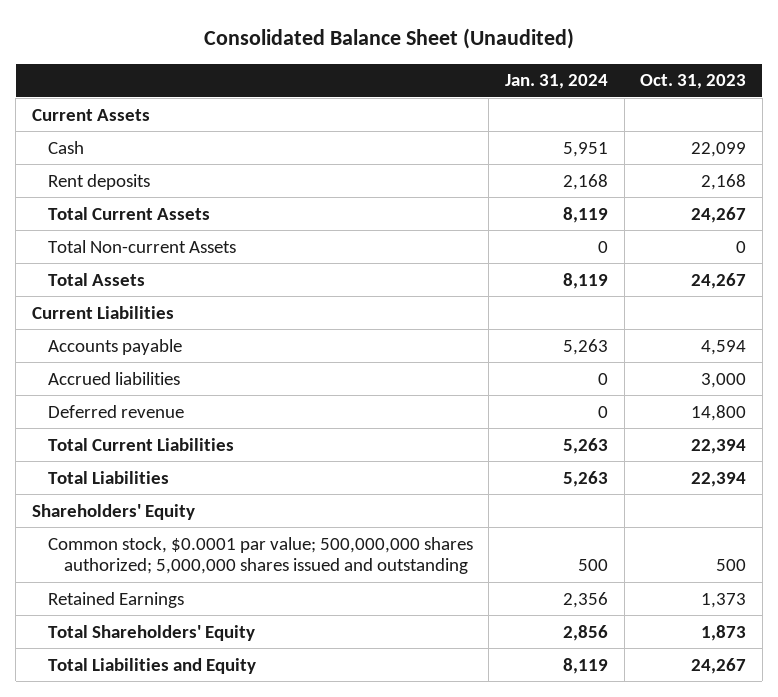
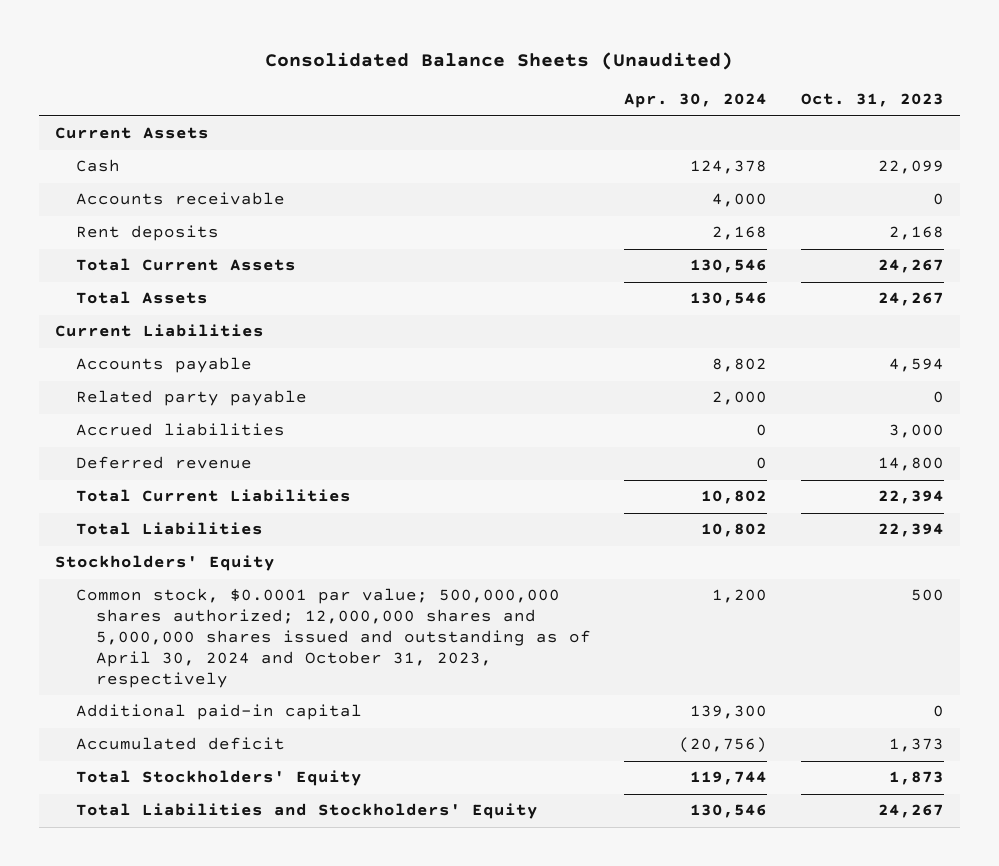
[204,27,575,49] Consolidated Balance Sheet (Unaudited) -> [265,51,734,70] Consolidated Balance Sheets (Unaudited)
[505,74,609,90] Jan. 31, 2024 -> none
none -> [624,93,768,109] Apr. 30, 2024
none -> [75,192,285,206] Accounts receivable
[47,239,236,253] Total Non-current Assets -> none
none -> [75,390,307,407] Related party payable
[31,503,195,520] Shareholders' Equity -> [55,555,276,572] Stockholders' Equity
[47,536,473,575] Common stock, $0.0001 par value; 500,000,000 shares authorized; 5,000,000 shares issued and outstanding -> [75,588,592,688] Common stock, $0.0001 par value; 500,000,000 shares authorized; 12,000,000 shares and 5,000,000 shares issued and outstanding as of April 30, 2024 and October 31, 2023, respectively
none -> [75,704,362,721] Additional paid-in capital
[47,591,184,608] Retained Earnings -> [75,737,285,751] Accumulated deficit
[47,624,255,641] Total Shareholders' Equity -> [75,770,362,787] Total Stockholders' Equity
[47,657,256,674] Total Liabilities and Equity -> [75,803,538,820] Total Liabilities and Stockholders' Equity

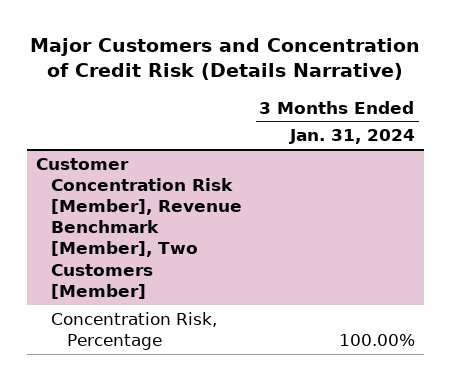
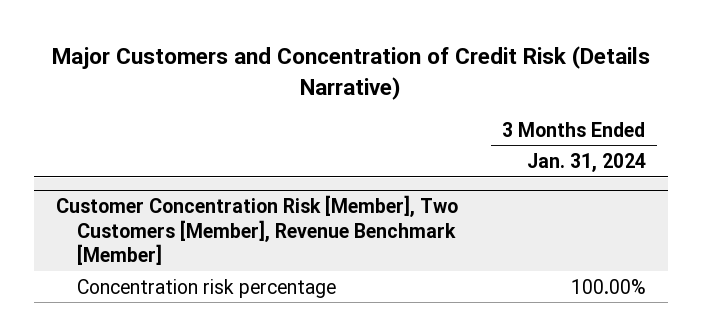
[35,157,243,299] Customer Concentration Risk [Member], Revenue Benchmark [Member], Two Customers [Member] -> [56,194,459,266] Customer Concentration Risk [Member], Two Customers [Member], Revenue Benchmark [Member]
[51,311,218,350] Concentration Risk, Percentage -> [76,278,336,298] Concentration risk percentage

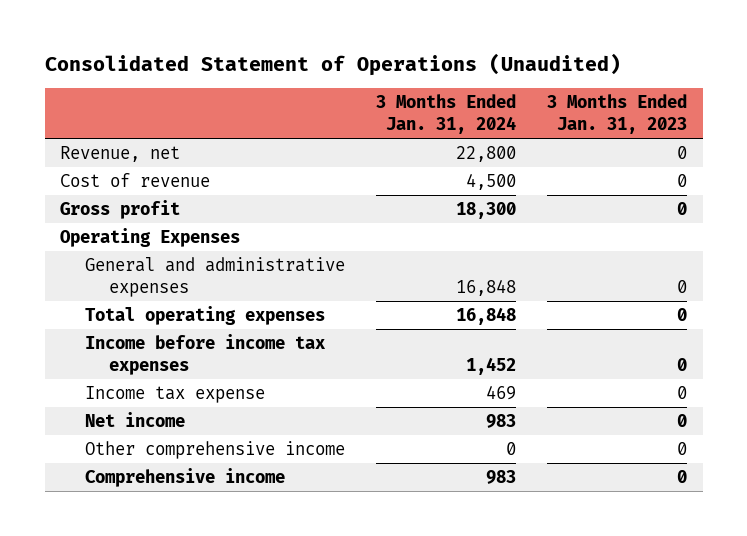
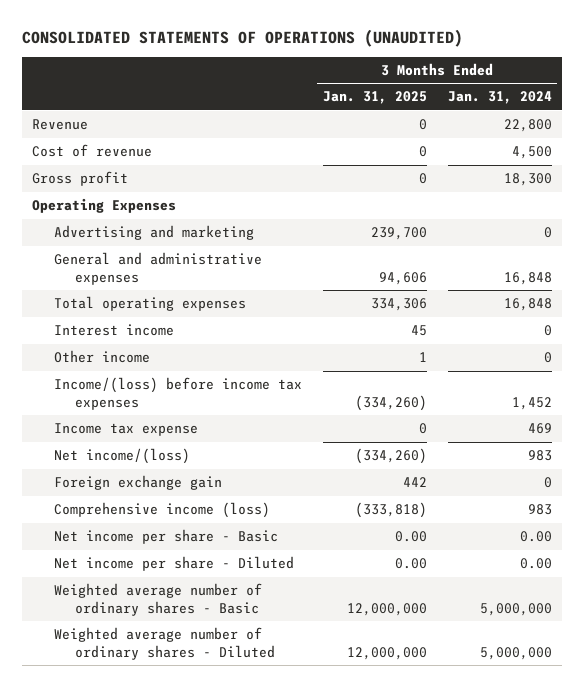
[44,53,621,77] Consolidated Statement of Operations (Unaudited) -> [21,29,463,48] CONSOLIDATED STATEMENTS OF OPERATIONS (UNAUDITED)
[547,94,688,135] 3 Months Ended Jan. 31, 2023 -> none
none -> [322,91,427,105] Jan. 31, 2025
[60,146,181,163] Revenue, net -> [32,119,89,131] Revenue
none -> [53,225,254,241] Advertising and marketing
none -> [53,324,174,337] Interest income
none -> [53,350,150,364] Other income
[84,334,326,375] Income before income tax expenses -> [53,377,302,411] Income/(loss) before income tax expenses
[84,441,345,460] Other comprehensive income -> none
[84,412,185,428] Net income -> [53,448,190,465] Net income/(loss)
none -> [53,475,222,491] Foreign exchange gain
[84,468,285,488] Comprehensive income -> [53,502,270,519] Comprehensive income (loss)
none -> [53,529,278,545] Net income per share - Basic
none -> [53,556,294,572] Net income per share - Diluted
none -> [53,583,262,617] Weighted average number of ordinary shares - Basic
none -> [53,627,276,661] Weighted average number of ordinary shares - Diluted

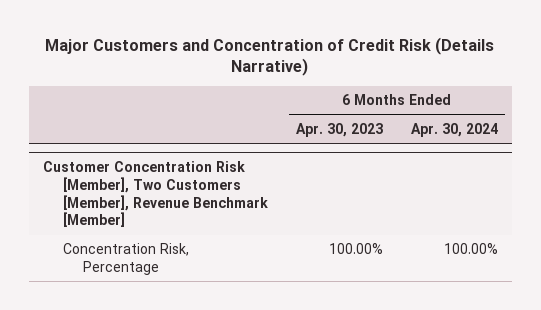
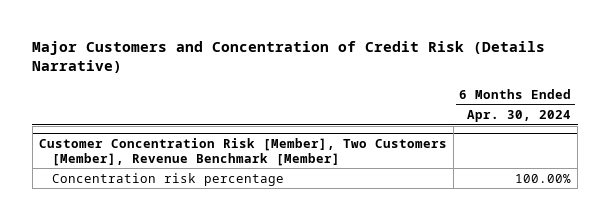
[295,123,383,138] Apr. 30, 2023 -> none
[62,243,189,276] Concentration Risk, Percentage -> [52,172,285,186] Concentration risk percentage

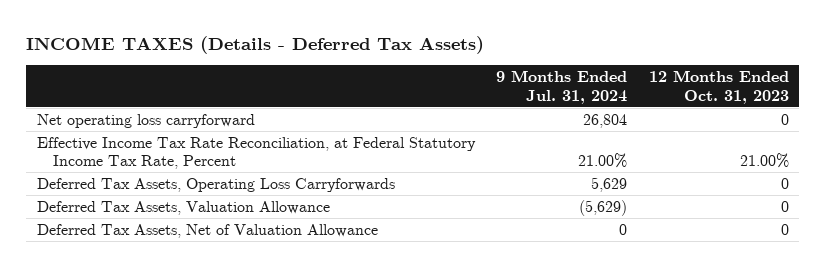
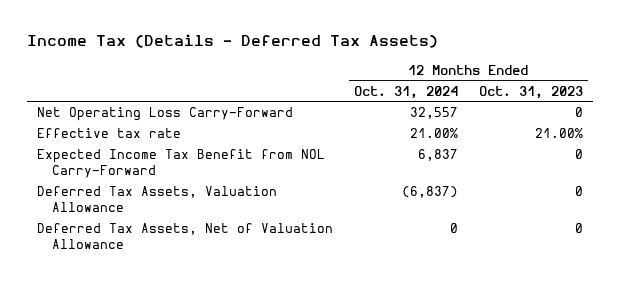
[26,35,485,54] INCOME TAXES (Details - Deferred Tax Assets) -> [26,34,438,49] Income Tax (Details - Deferred Tax Assets)
[496,70,628,104] 9 Months Ended Jul. 31, 2024 -> none
none -> [353,85,458,99] Oct. 31, 2024
[36,136,476,170] Effective Income Tax Rate Reconciliation, at Federal Statutory Income Tax Rate, Percent -> none
[36,113,255,128] Net operating loss carryforward -> [36,107,293,122] Net Operating Loss Carry-Forward
none -> [36,128,181,139] Effective tax rate
[36,177,395,192] Deferred Tax Assets, Operating Loss Carryforwards -> [36,149,325,178] Expected Income Tax Benefit from NOL Carry-Forward

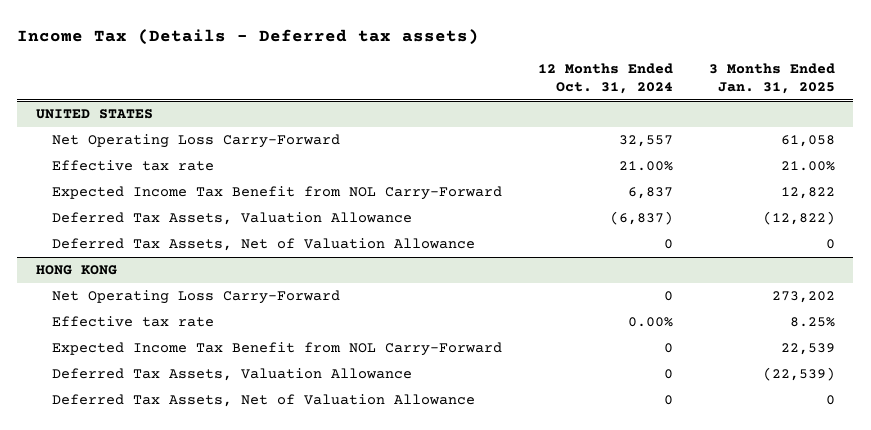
[26,34,438,49] Income Tax (Details - Deferred Tax Assets) -> [17,28,480,45] Income Tax (Details - Deferred tax assets)
[478,85,583,99] Oct. 31, 2023 -> none
none -> [709,63,836,95] 3 Months Ended Jan. 31, 2025
none -> [35,109,153,120] UNITED STATES
none -> [35,265,117,276] HONG KONG
none -> [51,290,340,305] Net Operating Loss Carry-Forward
none -> [51,316,214,328] Effective tax rate
none -> [51,342,502,357] Expected Income Tax Benefit from NOL Carry-Forward
none -> [51,368,412,382] Deferred Tax Assets, Valuation Allowance
none -> [51,394,475,408] Deferred Tax Assets, Net of Valuation Allowance

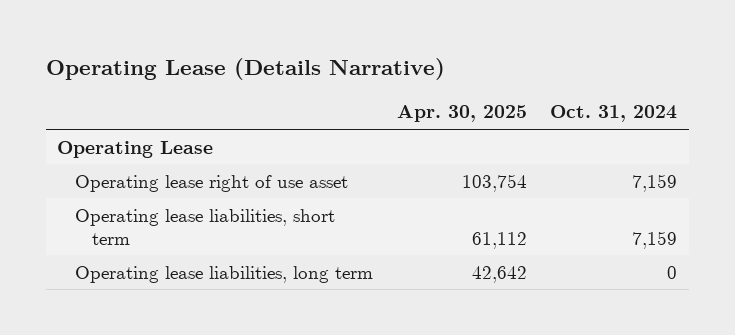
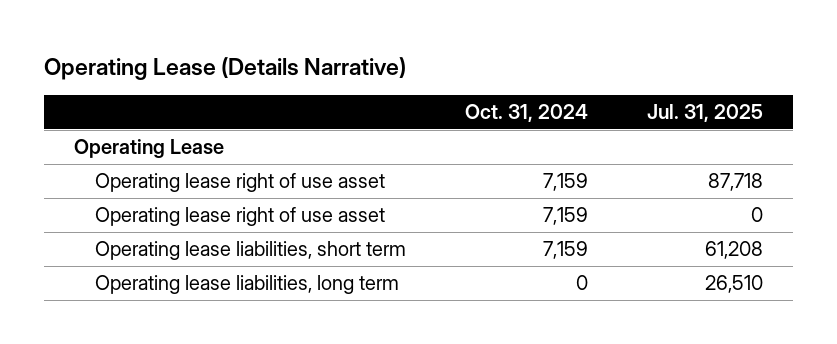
[396,105,527,123] Apr. 30, 2025 -> none
none -> [647,104,764,123] Jul. 31, 2025
none -> [95,207,386,227] Operating lease right of use asset

